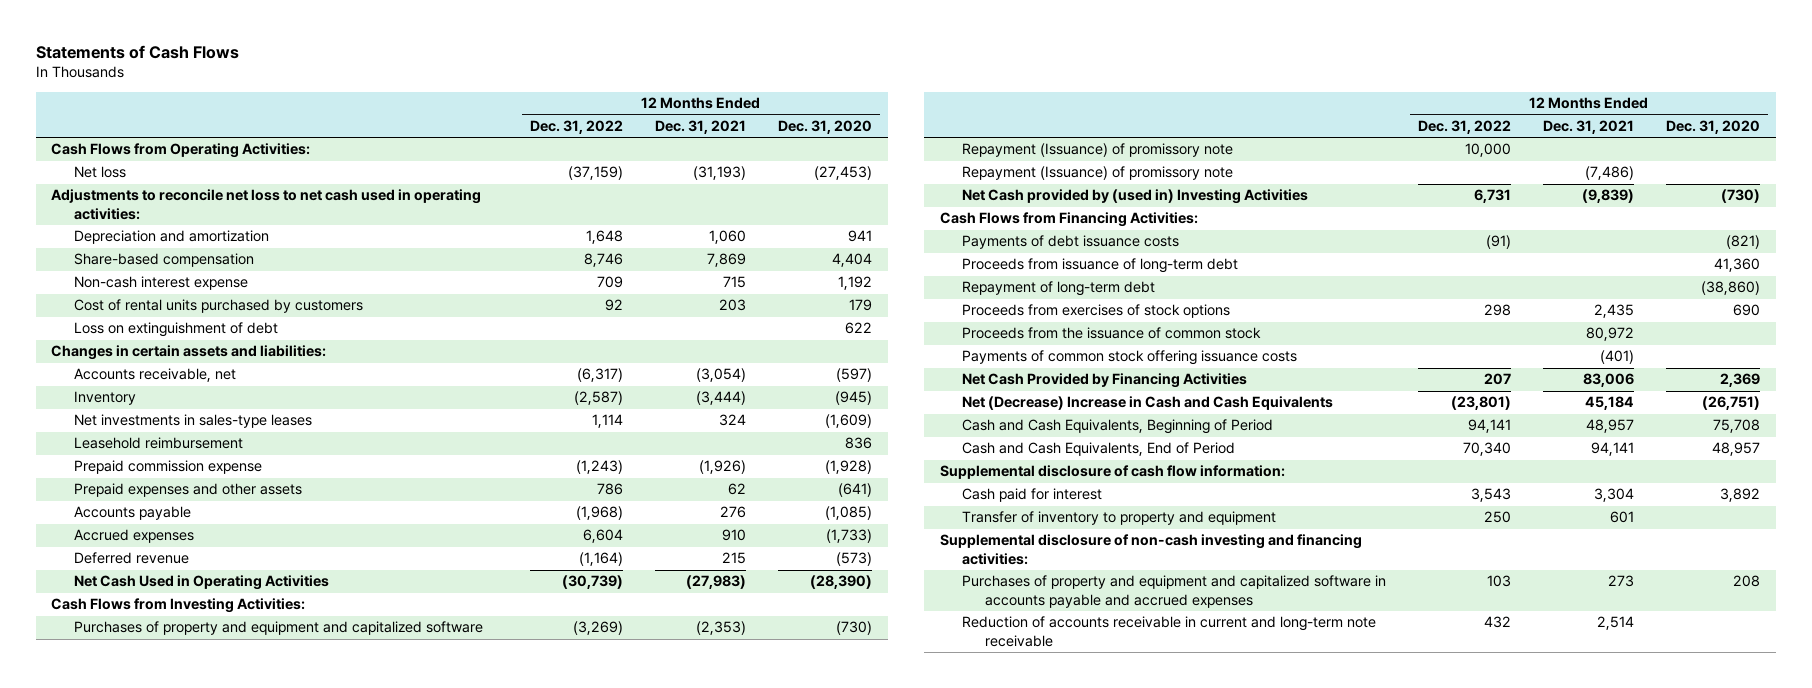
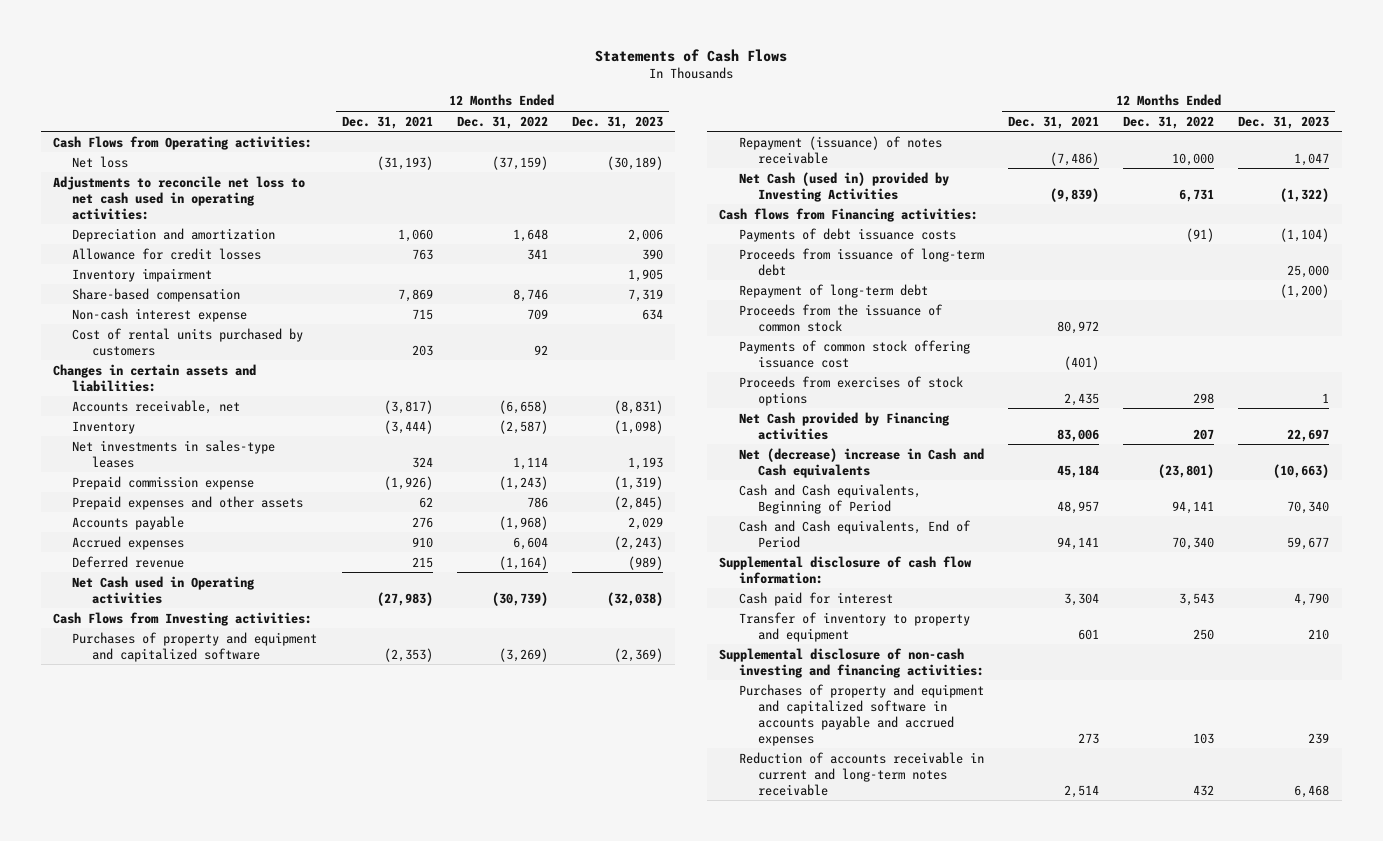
[777,120,872,135] Dec. 31, 2020 -> none
none -> [572,115,664,129] Dec. 31, 2023
[51,143,311,159] Cash Flows from Operating Activities: -> [53,135,313,150] Cash Flows from Operating activities:
none -> [72,247,262,260] Allowance for credit losses
none -> [72,267,213,282] Inventory impairment
[74,322,279,338] Loss on extinguishment of debt -> none
[576,368,623,383] (6,317) -> [498,399,548,414] (6,658)
[695,368,746,383] (3,054) -> [383,399,433,414] (3,817)
[74,437,244,450] Leasehold reimbursement -> none
[74,575,330,591] Net Cash Used in Operating Activities -> [72,575,256,604] Net Cash used in Operating activities
[51,598,306,614] Cash Flows from Investing Activities: -> [53,611,313,626] Cash Flows from Investing activities:
[962,143,1234,158] Repayment (Issuance) of promissory note -> none
[962,166,1234,181] Repayment (Issuance) of promissory note -> none
none -> [738,135,942,164] Repayment (issuance) of notes receivable
[962,189,1309,205] Net Cash provided by (used in) Investing Activities -> [738,171,949,202] Net Cash (used in) provided by Investing Activities
[939,212,1198,228] Cash Flows from Financing Activities: -> [719,207,979,222] Cash flows from Financing activities:
[962,350,1298,366] Payments of common stock offering issuance costs -> [738,339,970,368] Payments of common stock offering issuance cost
[962,304,1231,319] Proceeds from exercises of stock options -> [738,375,963,406] Proceeds from exercises of stock options
[962,373,1248,389] Net Cash Provided by Financing Activities -> [738,411,950,440] Net Cash provided by Financing activities
[962,396,1334,411] Net (Decrease) Increase in Cash and Cash Equivalents -> [738,447,984,478] Net (decrease) increase in Cash and Cash equivalents
[962,419,1274,435] Cash and Cash Equivalents, Beginning of Period -> [738,483,921,514] Cash and Cash equivalents, Beginning of Period
[962,442,1236,457] Cash and Cash Equivalents, End of Period -> [738,519,971,548] Cash and Cash equivalents, End of Period
[962,616,1377,647] Reduction of accounts receivable in current and long-term note receivable -> [738,751,984,796] Reduction of accounts receivable in current and long-term notes receivable

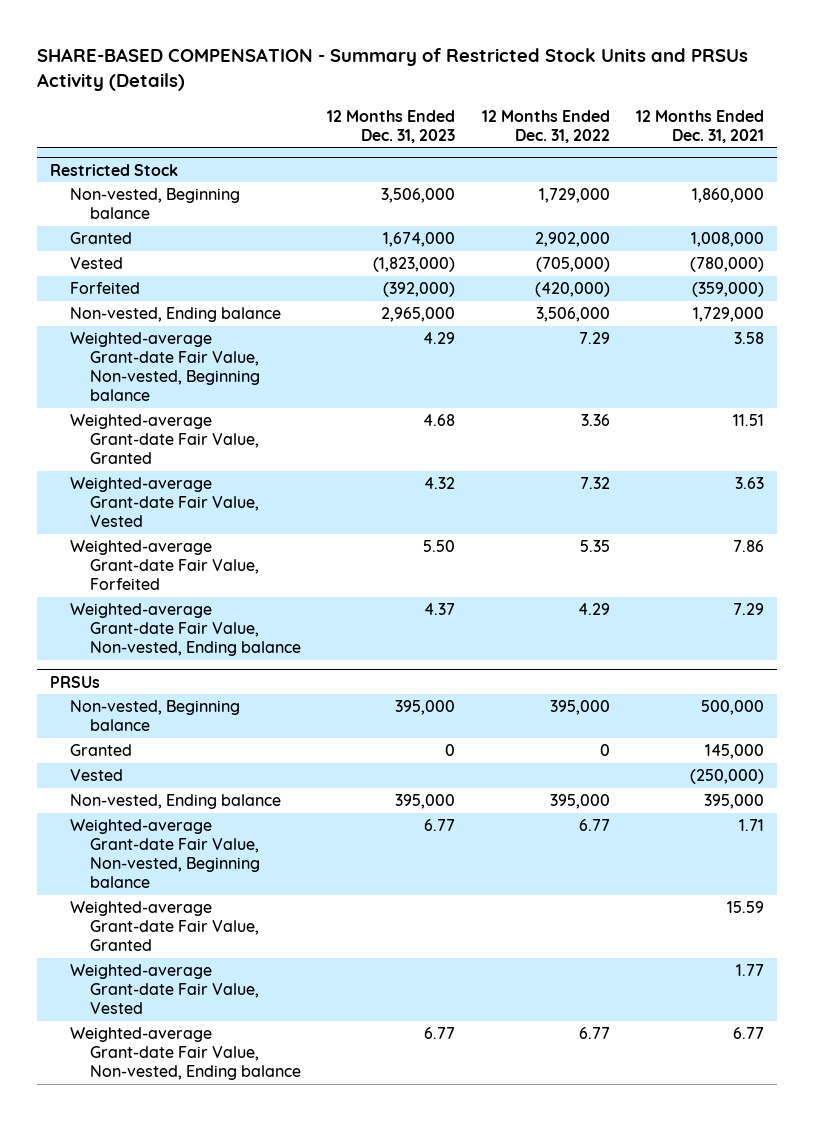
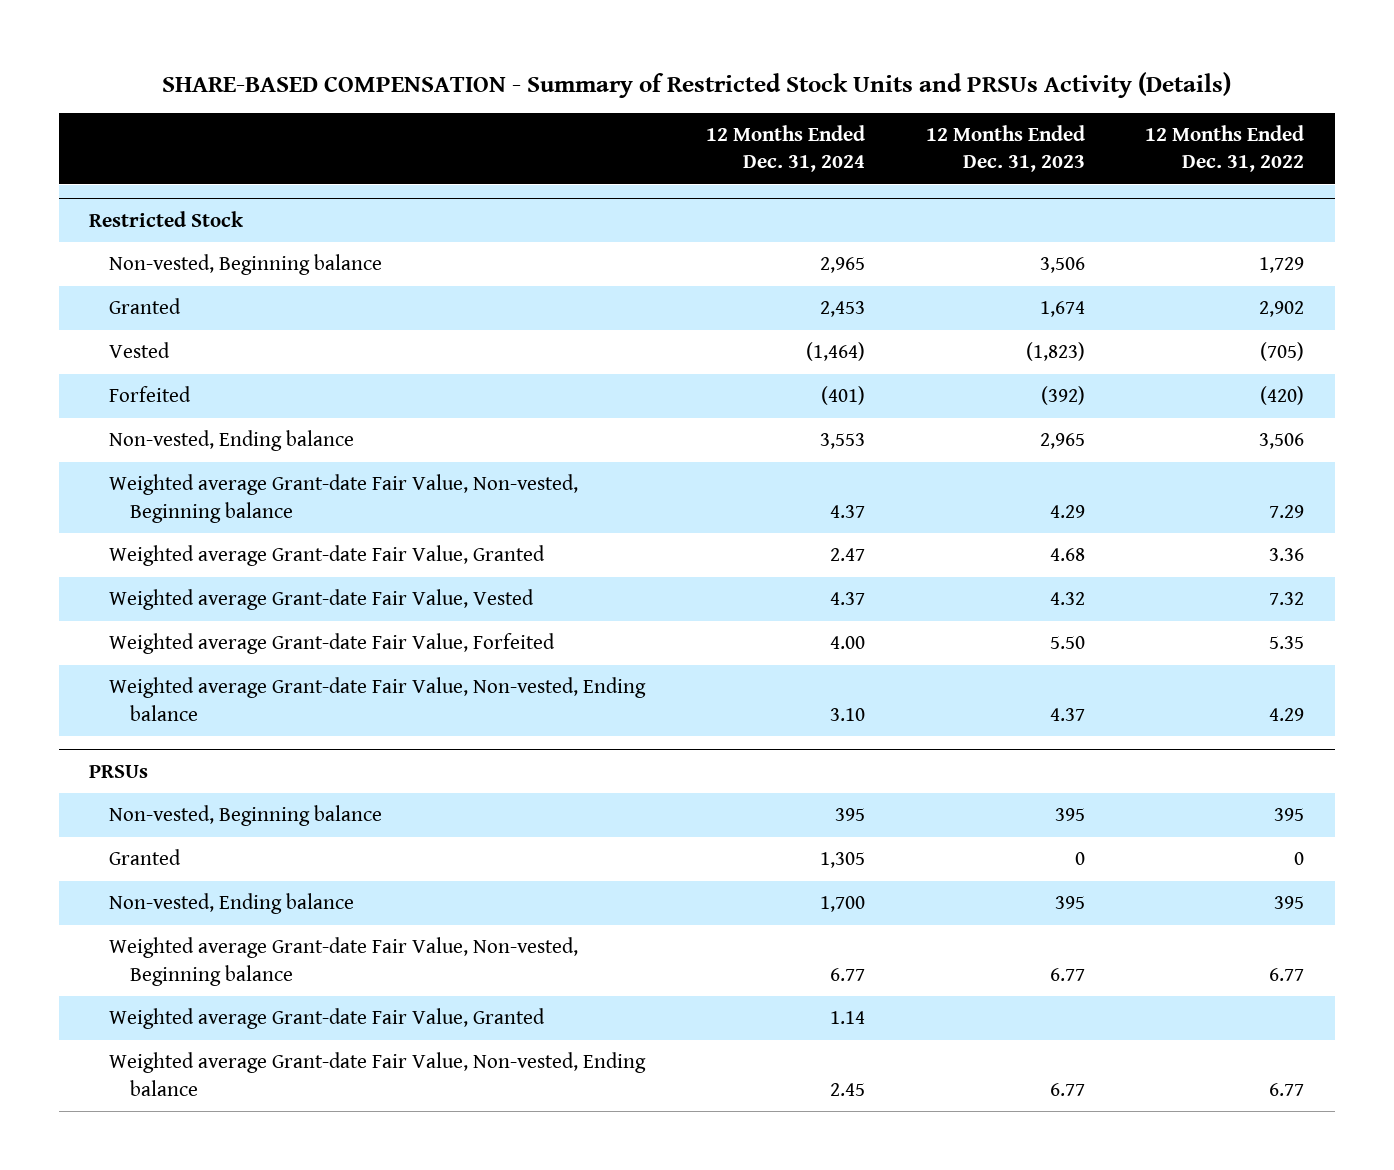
[636,109,765,143] 12 Months Ended Dec. 31, 2021 -> none
none -> [706,125,866,173] 12 Months Ended Dec. 31, 2024
[381,188,456,204] 3,506,000 -> [1039,257,1085,274] 3,506
[538,188,610,204] 1,729,000 -> [1259,257,1305,274] 1,729
[383,232,456,248] 1,674,000 -> [1039,301,1085,318] 1,674
[534,232,610,248] 2,902,000 -> [1259,301,1305,318] 2,902
[373,257,456,273] (1,823,000) -> [1025,342,1085,362] (1,823)
[535,257,610,273] (705,000) -> [1260,342,1305,362] (705)
[383,282,456,298] (392,000) -> [1040,386,1085,406] (392)
[534,282,610,298] (420,000) -> [1260,386,1305,406] (420)
[381,307,456,323] 2,965,000 -> [1039,433,1085,450] 2,965
[535,307,610,323] 3,506,000 -> [1259,433,1305,450] 3,506
[69,332,260,402] Weighted-average Grant-date Fair Value, Non-vested, Beginning balance -> [109,474,579,523] Weighted average Grant-date Fair Value, Non-vested, Beginning balance
[69,414,259,465] Weighted-average Grant-date Fair Value, Granted -> [109,545,546,567] Weighted average Grant-date Fair Value, Granted
[69,477,259,528] Weighted-average Grant-date Fair Value, Vested -> [109,589,535,611] Weighted average Grant-date Fair Value, Vested
[69,540,259,591] Weighted-average Grant-date Fair Value, Forfeited -> [109,633,556,655] Weighted average Grant-date Fair Value, Forfeited
[69,603,301,657] Weighted-average Grant-date Fair Value, Non-vested, Ending balance -> [109,677,647,721] Weighted average Grant-date Fair Value, Non-vested, Ending balance
[395,700,456,716] 395,000 -> [1054,808,1085,822] 395
[549,700,610,716] 395,000 -> [1274,808,1305,822] 395
[69,769,123,782] Vested -> none
[69,964,259,1015] Weighted-average Grant-date Fair Value, Vested -> none
[395,794,456,810] 395,000 -> [1054,896,1085,910] 395
[549,794,610,810] 395,000 -> [1274,896,1305,910] 395
[69,819,260,889] Weighted-average Grant-date Fair Value, Non-vested, Beginning balance -> [109,937,579,986] Weighted average Grant-date Fair Value, Non-vested, Beginning balance
[69,901,259,952] Weighted-average Grant-date Fair Value, Granted -> [109,1008,546,1030] Weighted average Grant-date Fair Value, Granted
[69,1027,301,1081] Weighted-average Grant-date Fair Value, Non-vested, Ending balance -> [109,1052,647,1096] Weighted average Grant-date Fair Value, Non-vested, Ending balance

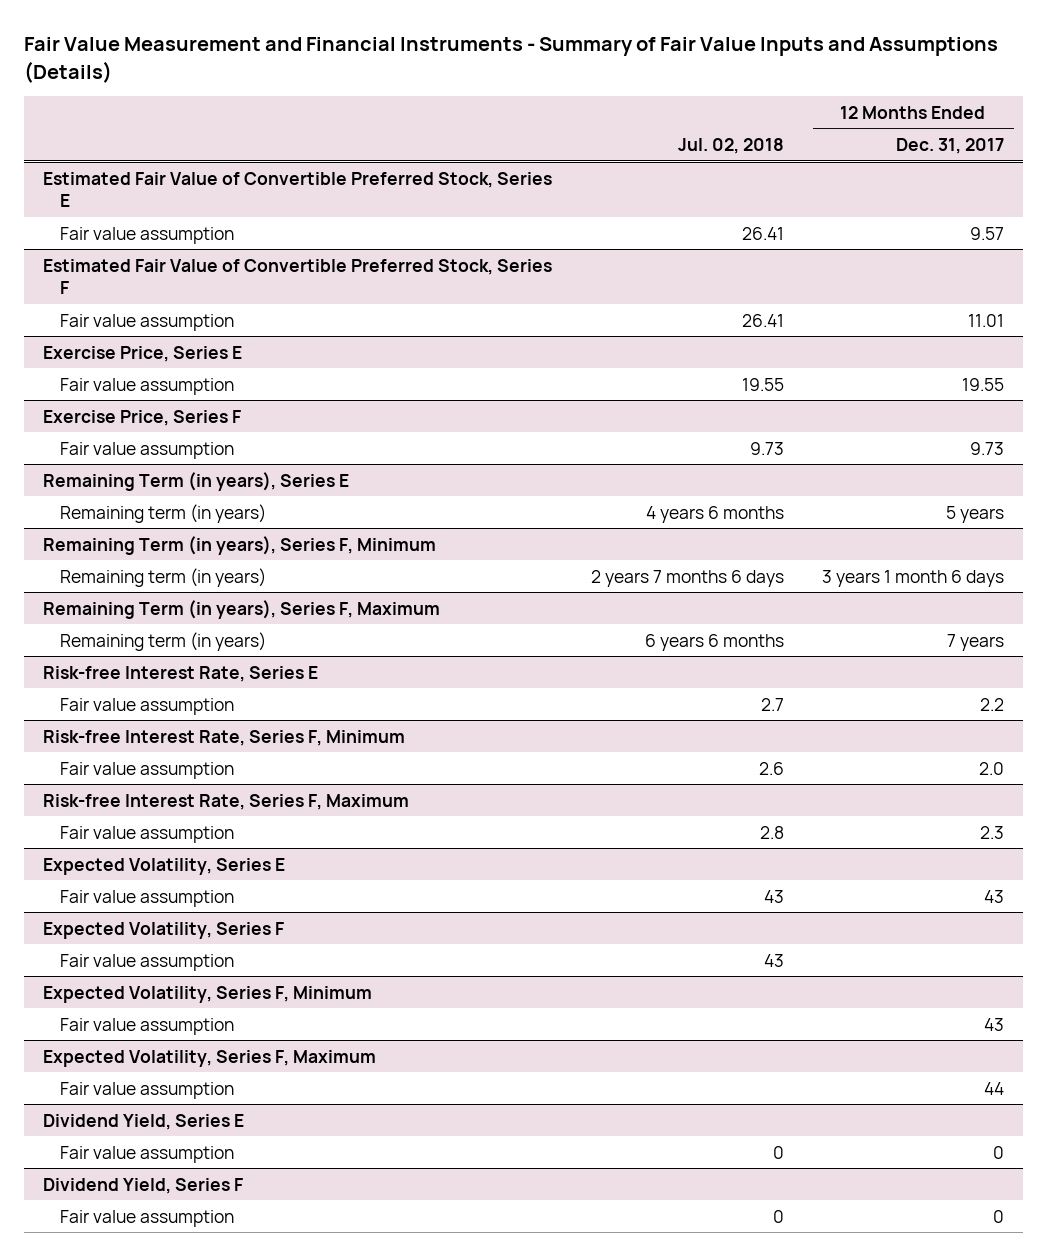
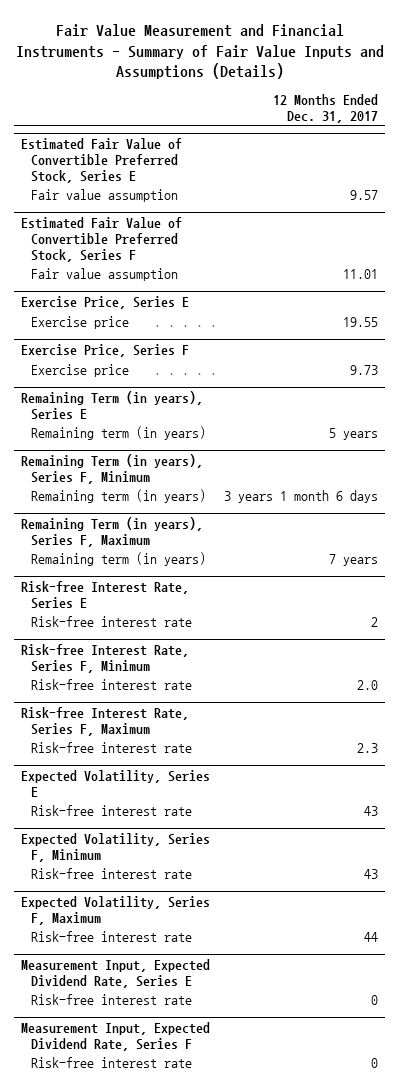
[677,138,784,155] Jul. 02, 2018 -> none
[60,377,235,395] Fair value assumption -> [31,316,130,330] Exercise price
[60,441,235,459] Fair value assumption -> [31,364,130,378] Exercise price
[60,697,235,715] Fair value assumption -> none
none -> [31,616,193,628] Risk-free interest rate
[60,761,235,779] Fair value assumption -> [31,679,193,691] Risk-free interest rate
[60,825,235,843] Fair value assumption -> [31,742,193,754] Risk-free interest rate
[43,921,285,939] Expected Volatility, Series F -> none
[60,953,235,971] Fair value assumption -> none
[60,889,235,907] Fair value assumption -> [31,805,193,817] Risk-free interest rate
[60,1017,235,1035] Fair value assumption -> [31,868,193,880] Risk-free interest rate
[43,1113,245,1130] Dividend Yield, Series E -> none
[43,1177,244,1194] Dividend Yield, Series F -> none
[60,1081,235,1099] Fair value assumption -> [31,931,193,943] Risk-free interest rate
none -> [21,959,211,988] Measurement Input, Expected Dividend Rate, Series E
[60,1145,235,1163] Fair value assumption -> [31,994,193,1006] Risk-free interest rate
none -> [21,1022,211,1051] Measurement Input, Expected Dividend Rate, Series F
[60,1209,235,1227] Fair value assumption -> [31,1057,193,1069] Risk-free interest rate

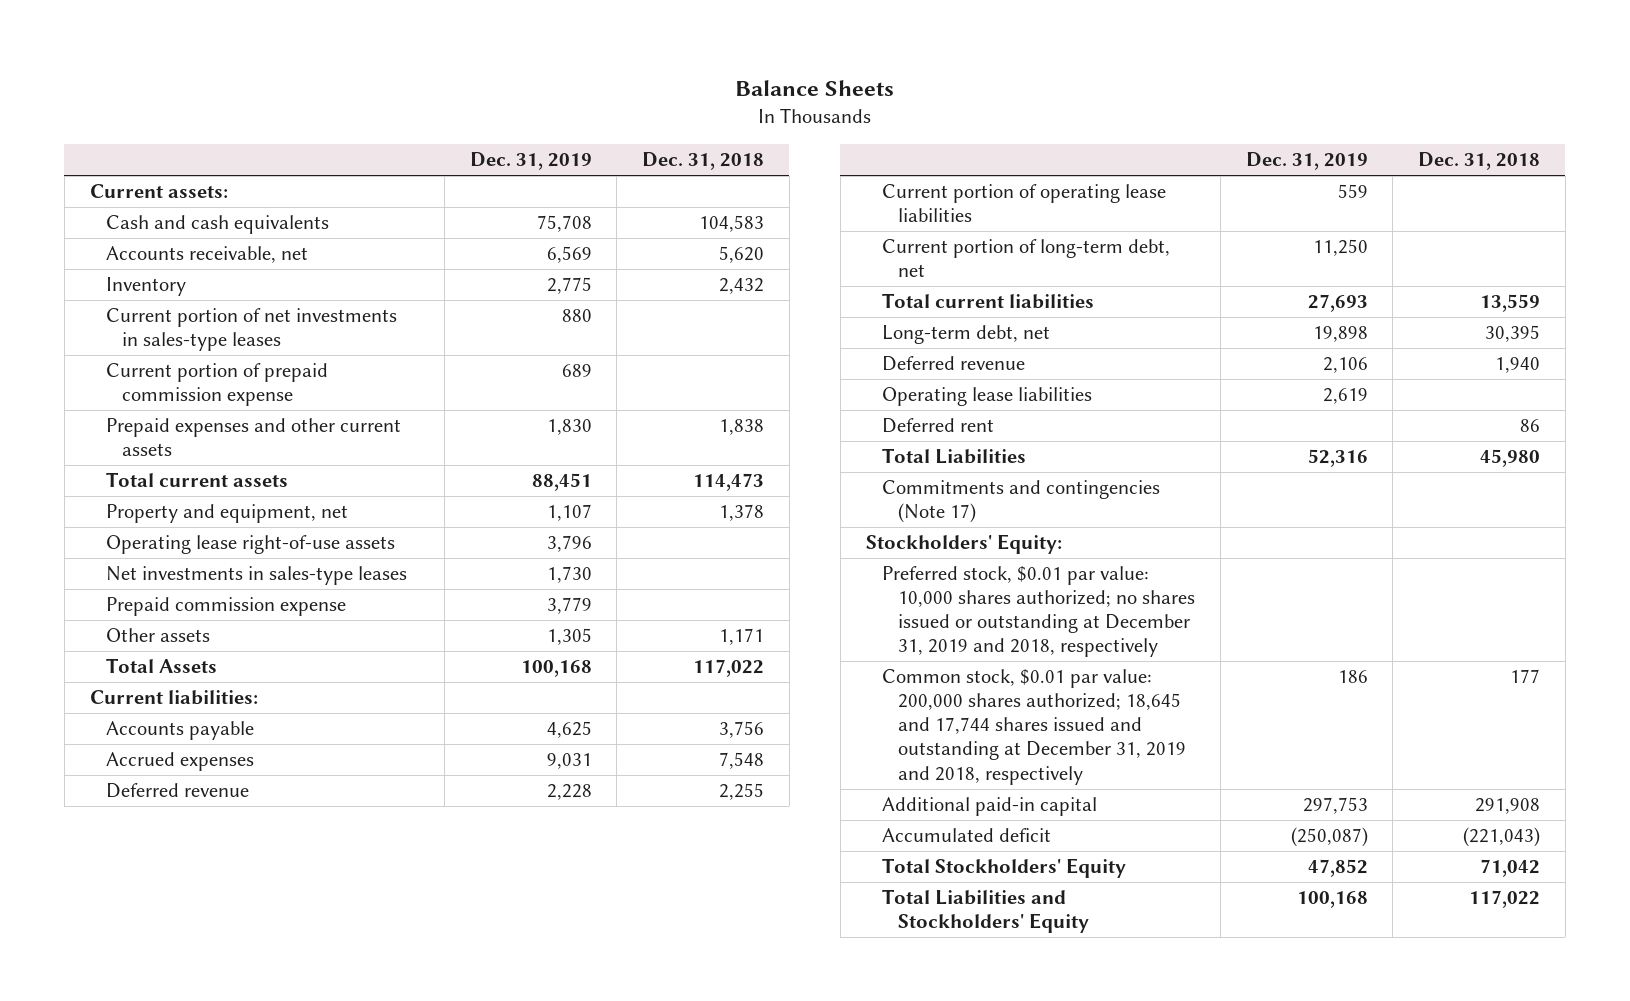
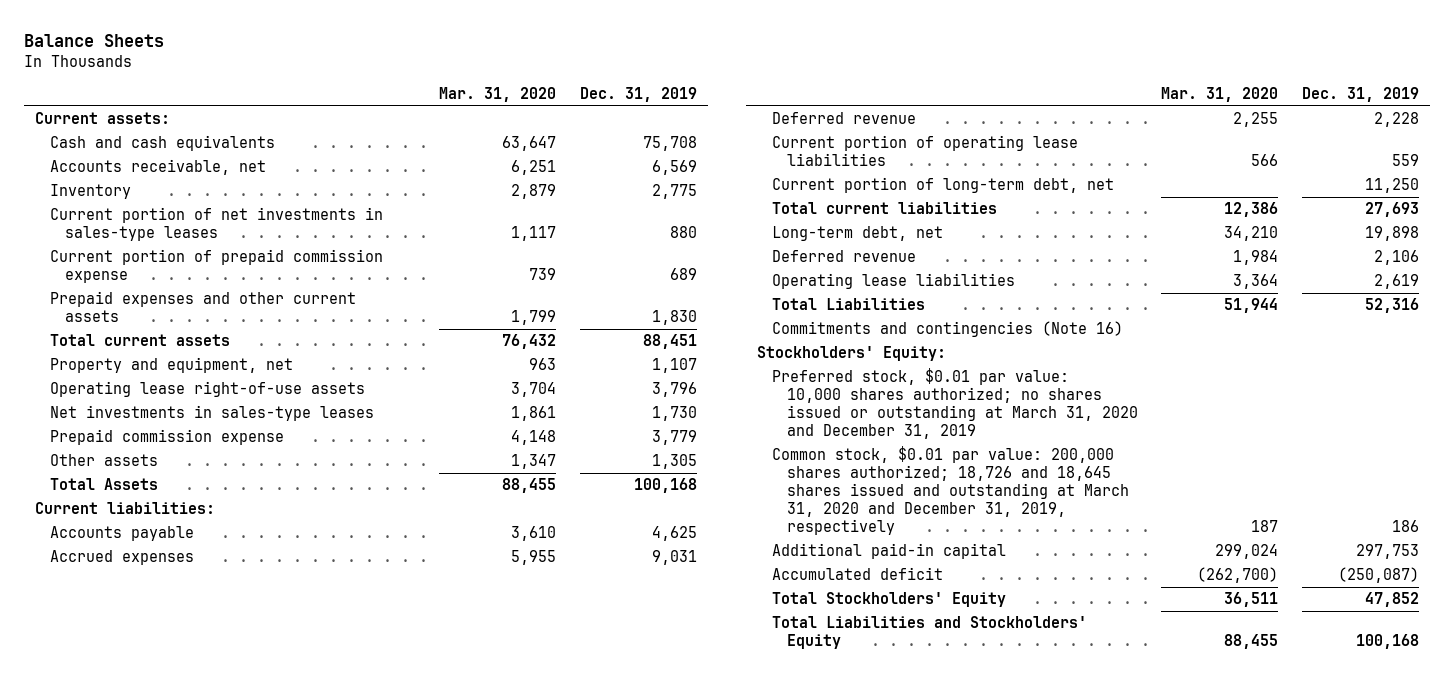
[642,152,765,171] Dec. 31, 2018 -> none
none -> [439,87,557,103] Mar. 31, 2020
[881,418,994,434] Deferred rent -> none
[881,480,1160,524] Commitments and contingencies (Note 17) -> [772,321,1124,338] Commitments and contingencies (Note 16)
[881,566,1196,658] Preferred stock, $0.01 par value: 10,000 shares authorized; no shares issued or outstanding at December 31, 2019 and 2018, respectively -> [772,368,1138,440] Preferred stock, $0.01 par value: 10,000 shares authorized; no shares issued or outstanding at March 31, 2020 and December 31, 2019
[881,669,1187,785] Common stock, $0.01 par value: 200,000 shares authorized; 18,645 and 17,744 shares issued and outstanding at December 31, 2019 and 2018, respectively -> [772,446,1129,536] Common stock, $0.01 par value: 200,000 shares authorized; 18,726 and 18,645 shares issued and outstanding at March 31, 2020 and December 31, 2019, respectively

